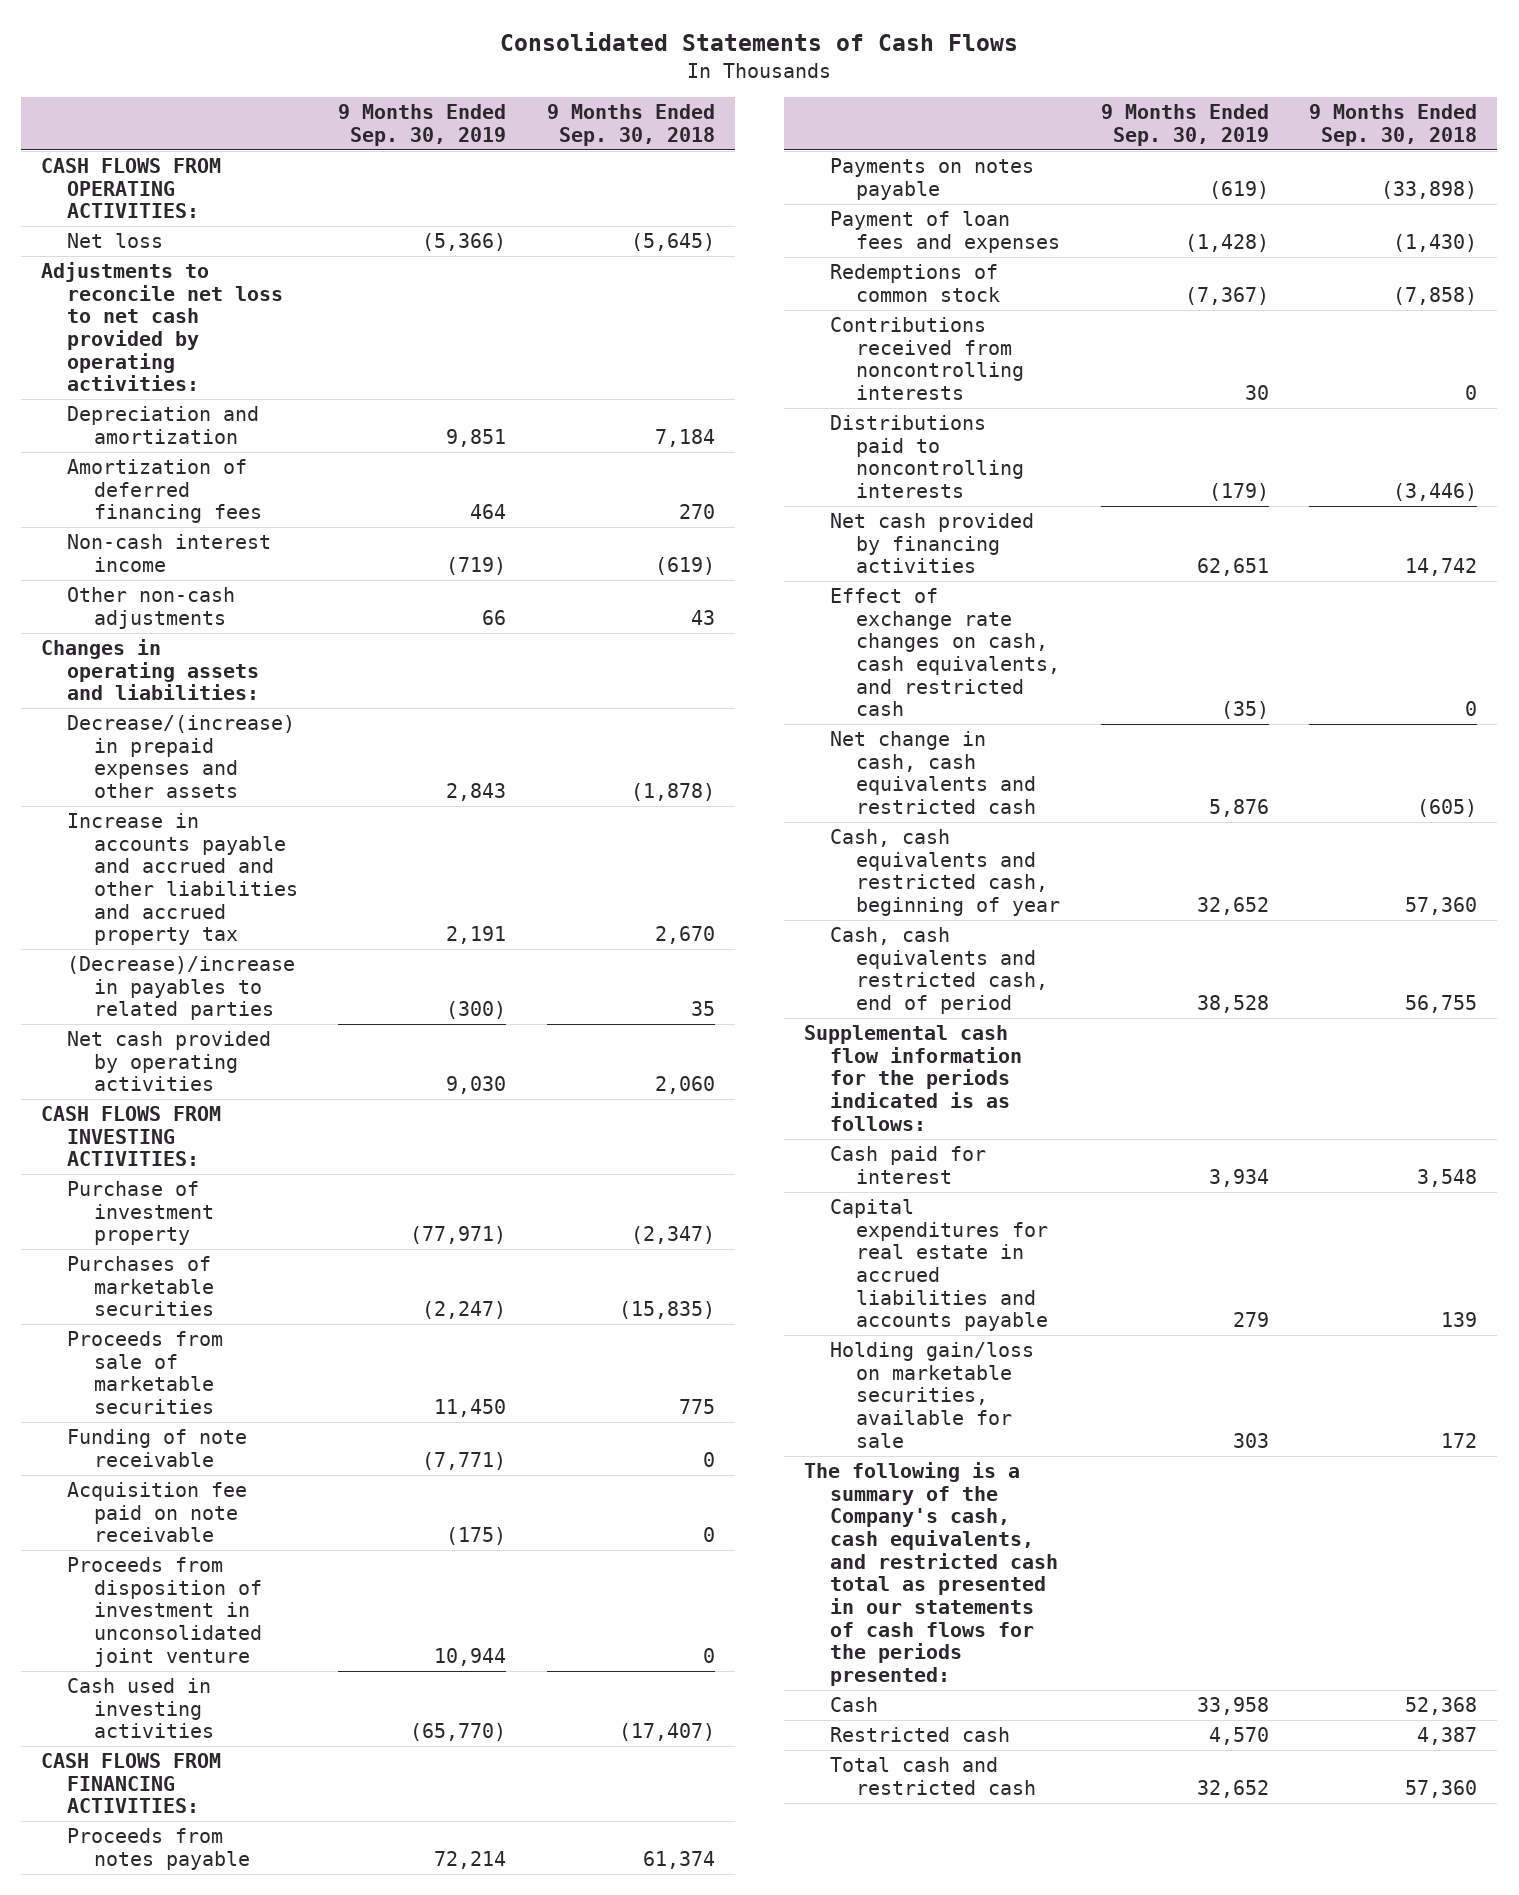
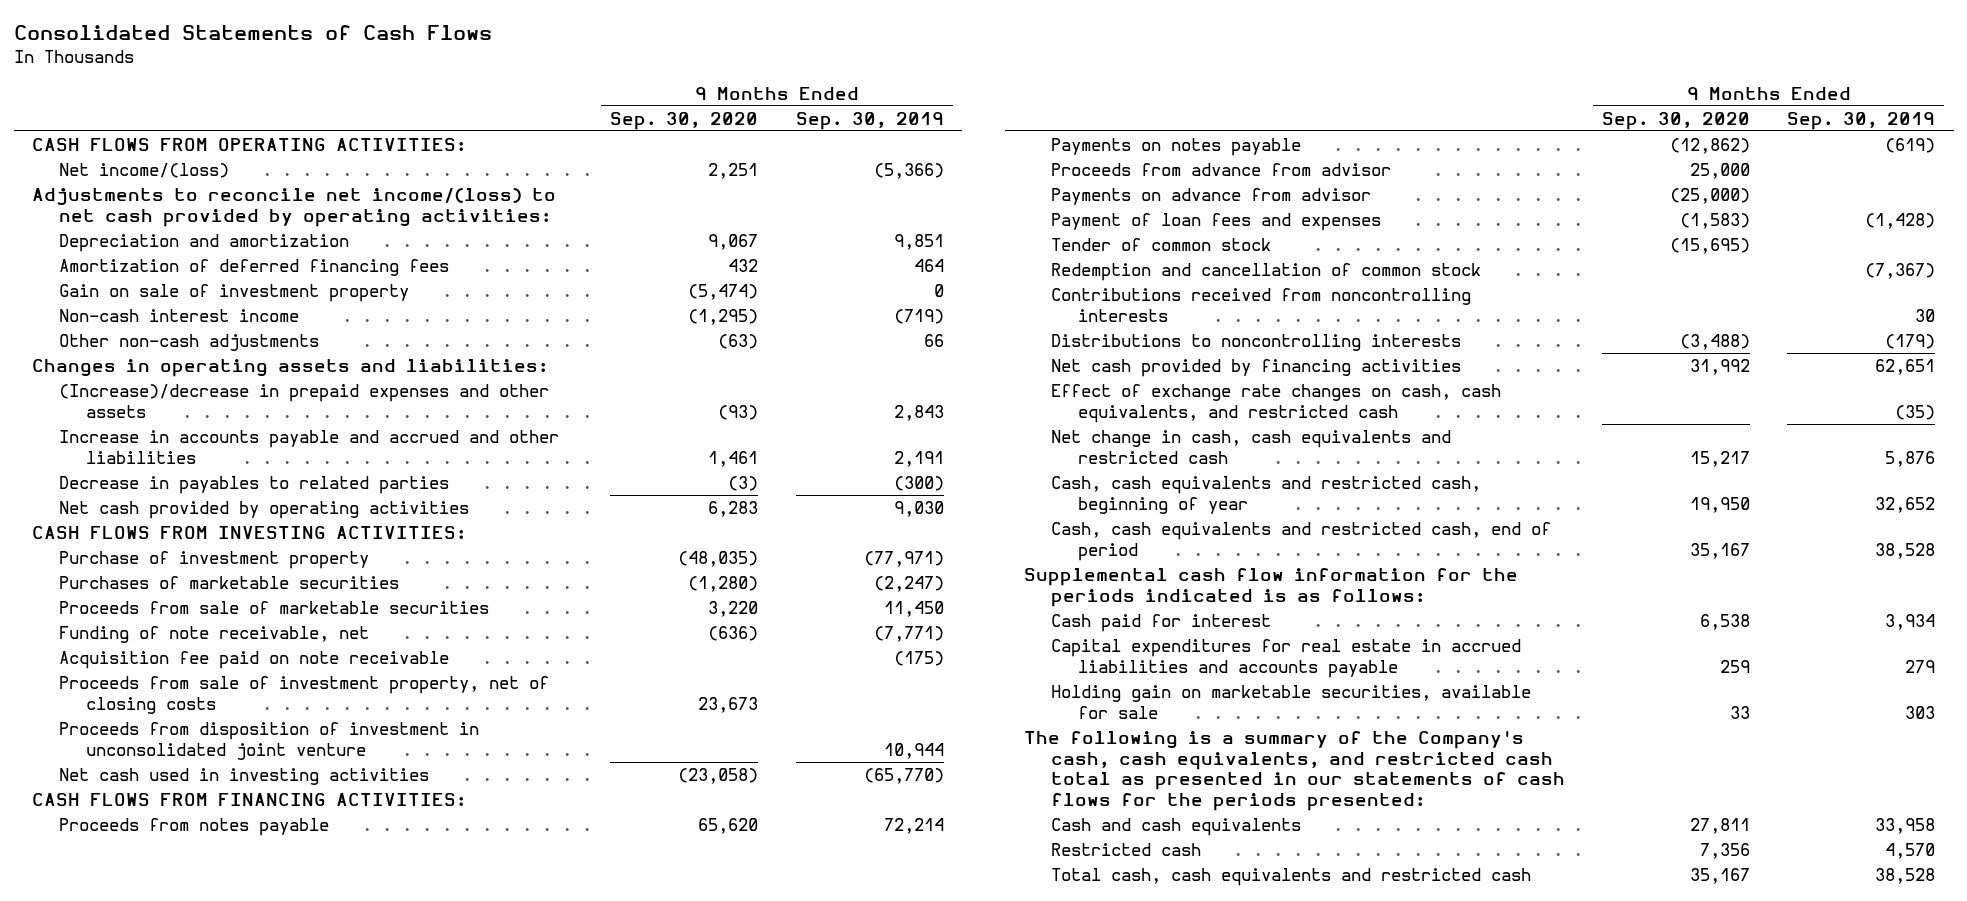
[546,104,715,146] 9 Months Ended Sep. 30, 2018 -> none
none -> [610,111,759,130] Sep. 30, 2020
[67,233,164,249] Net loss -> [59,163,230,179] Net income/(loss)
[41,262,284,392] Adjustments to reconcile net loss to net cash provided by operating activities: -> [32,188,557,227] Adjustments to reconcile net income/(loss) to net cash provided by operating activities:
none -> [59,284,410,303] Gain on sale of investment property
[67,715,296,799] Decrease/(increase) in prepaid expenses and other assets -> [59,384,550,418] (Increase)/decrease in prepaid expenses and other assets
[67,813,298,946] Increase in accounts payable and accrued and other liabilities and accrued property tax -> [59,430,560,464] Increase in accounts payable and accrued and other liabilities
[67,956,296,1021] (Decrease)/increase in payables to related parties -> [59,476,450,495] Decrease in payables to related parties
[67,1429,248,1467] Funding of note receivable -> [59,626,370,644] Funding of note receivable, net
none -> [59,676,550,714] Proceeds from sale of investment property, net of closing costs
[67,1678,214,1739] Cash used in investing activities -> [59,768,430,786] Net cash used in investing activities
none -> [1050,163,1391,177] Proceeds from advance from advisor
none -> [1050,188,1371,206] Payments on advance from advisor
none -> [1050,238,1271,252] Tender of common stock
[829,264,1001,302] Redemptions of common stock -> [1050,263,1481,282] Redemption and cancellation of common stock
[829,415,1025,499] Distributions paid to noncontrolling interests -> [1050,334,1461,352] Distributions to noncontrolling interests
[829,1342,1034,1448] Holding gain/loss on marketable securities, available for sale -> [1050,685,1531,719] Holding gain on marketable securities, available for sale
[829,1697,878,1713] Cash -> [1050,818,1301,837] Cash and cash equivalents
[829,1757,1037,1795] Total cash and restricted cash -> [1050,868,1531,887] Total cash, cash equivalents and restricted cash
[1196,1779,1269,1798] 32,652 -> [1875,868,1936,885] 38,528

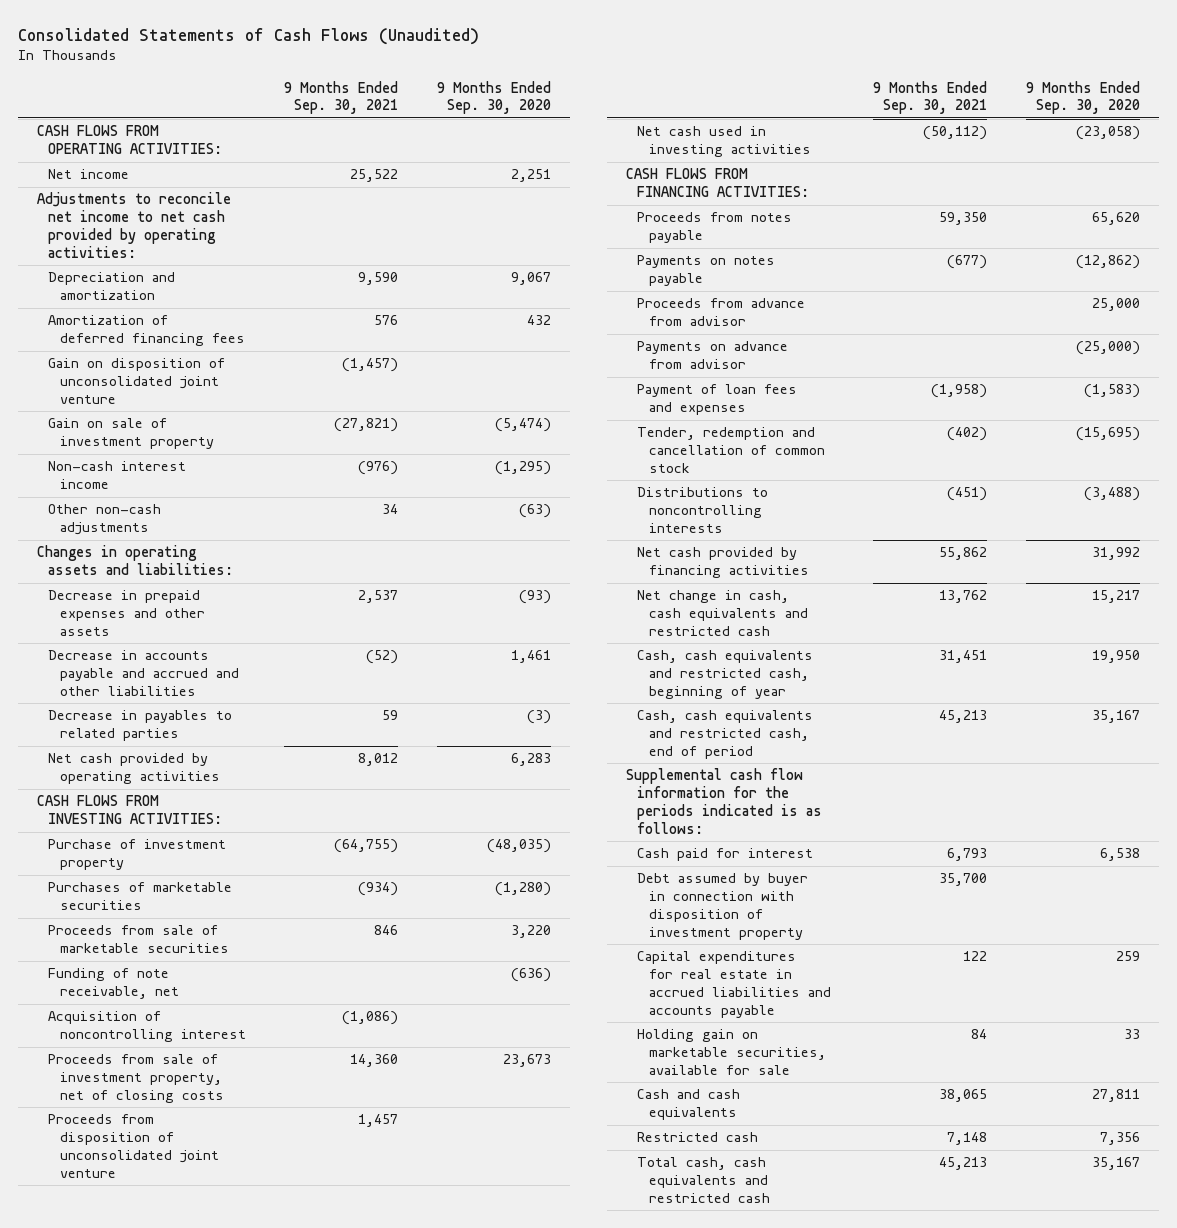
[13,25,492,41] Consolidated Statements of Cash Flows -> [17,27,479,45] Consolidated Statements of Cash Flows (Unaudited)
[795,111,944,130] Sep. 30, 2019 -> none
none -> [284,80,399,115] 9 Months Ended Sep. 30, 2021
[59,163,230,179] Net income/(loss) -> [48,169,130,180] Net income
[32,188,557,227] Adjustments to reconcile net income/(loss) to net cash provided by operating activities: -> [36,192,231,258] Adjustments to reconcile net income to net cash provided by operating activities:
none -> [48,358,226,405] Gain on disposition of unconsolidated joint venture
[59,384,550,418] (Increase)/decrease in prepaid expenses and other assets -> [48,590,206,637] Decrease in prepaid expenses and other assets
[59,430,560,464] Increase in accounts payable and accrued and other liabilities -> [48,650,240,697] Decrease in accounts payable and accrued and other liabilities
[59,651,450,670] Acquisition fee paid on note receivable -> none
none -> [48,1011,247,1043] Acquisition of noncontrolling interest
[59,722,480,760] Proceeds from disposition of investment in unconsolidated joint venture -> [48,1114,220,1178] Proceeds from disposition of unconsolidated joint venture
[1050,263,1481,282] Redemption and cancellation of common stock -> none
[1050,288,1471,322] Contributions received from noncontrolling interests -> none
[1050,238,1271,252] Tender of common stock -> [637,427,825,474] Tender, redemption and cancellation of common stock
[1050,384,1501,423] Effect of exchange rate changes on cash, cash equivalents, and restricted cash -> none
none -> [637,873,809,940] Debt assumed by buyer in connection with disposition of investment property
[1023,731,1565,812] The following is a summary of the Company's cash, cash equivalents, and restricted cash total as presented in our statements of cash flows for the periods presented: -> none

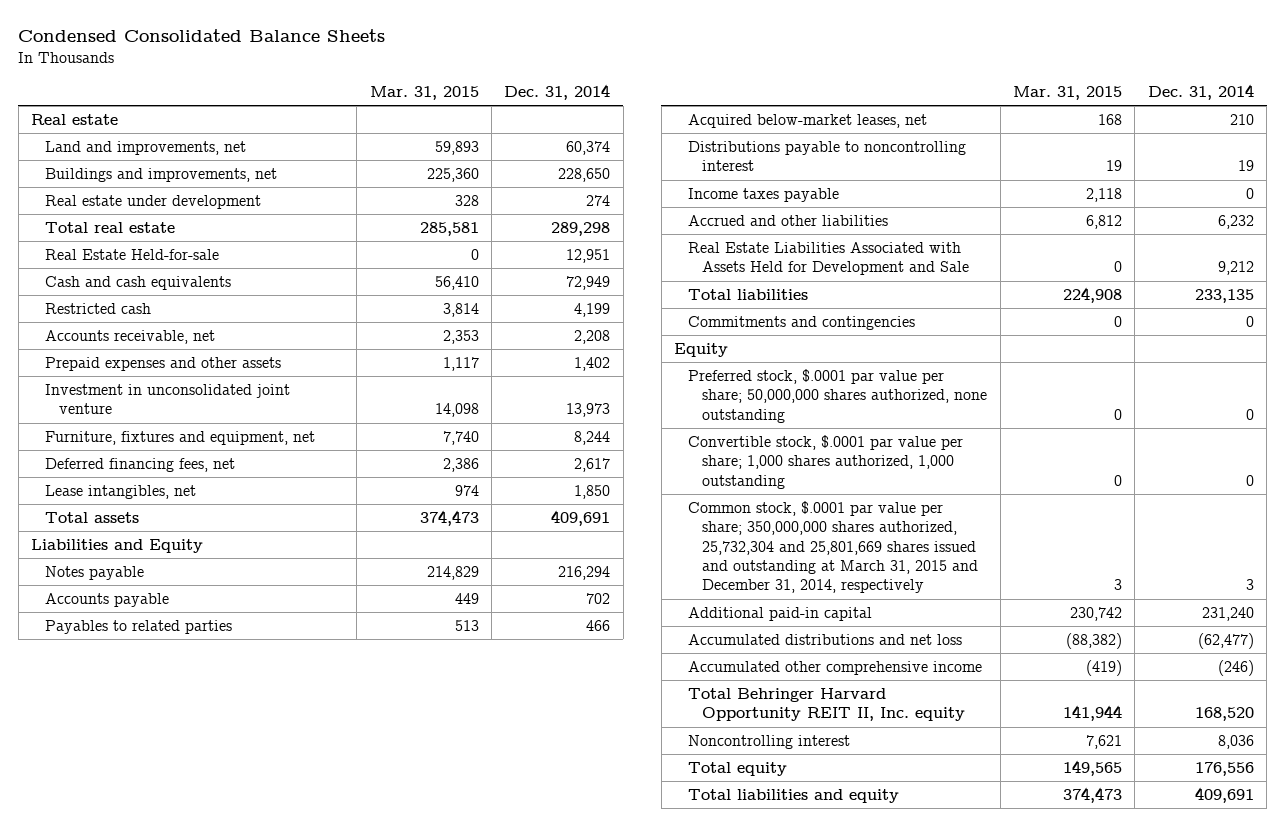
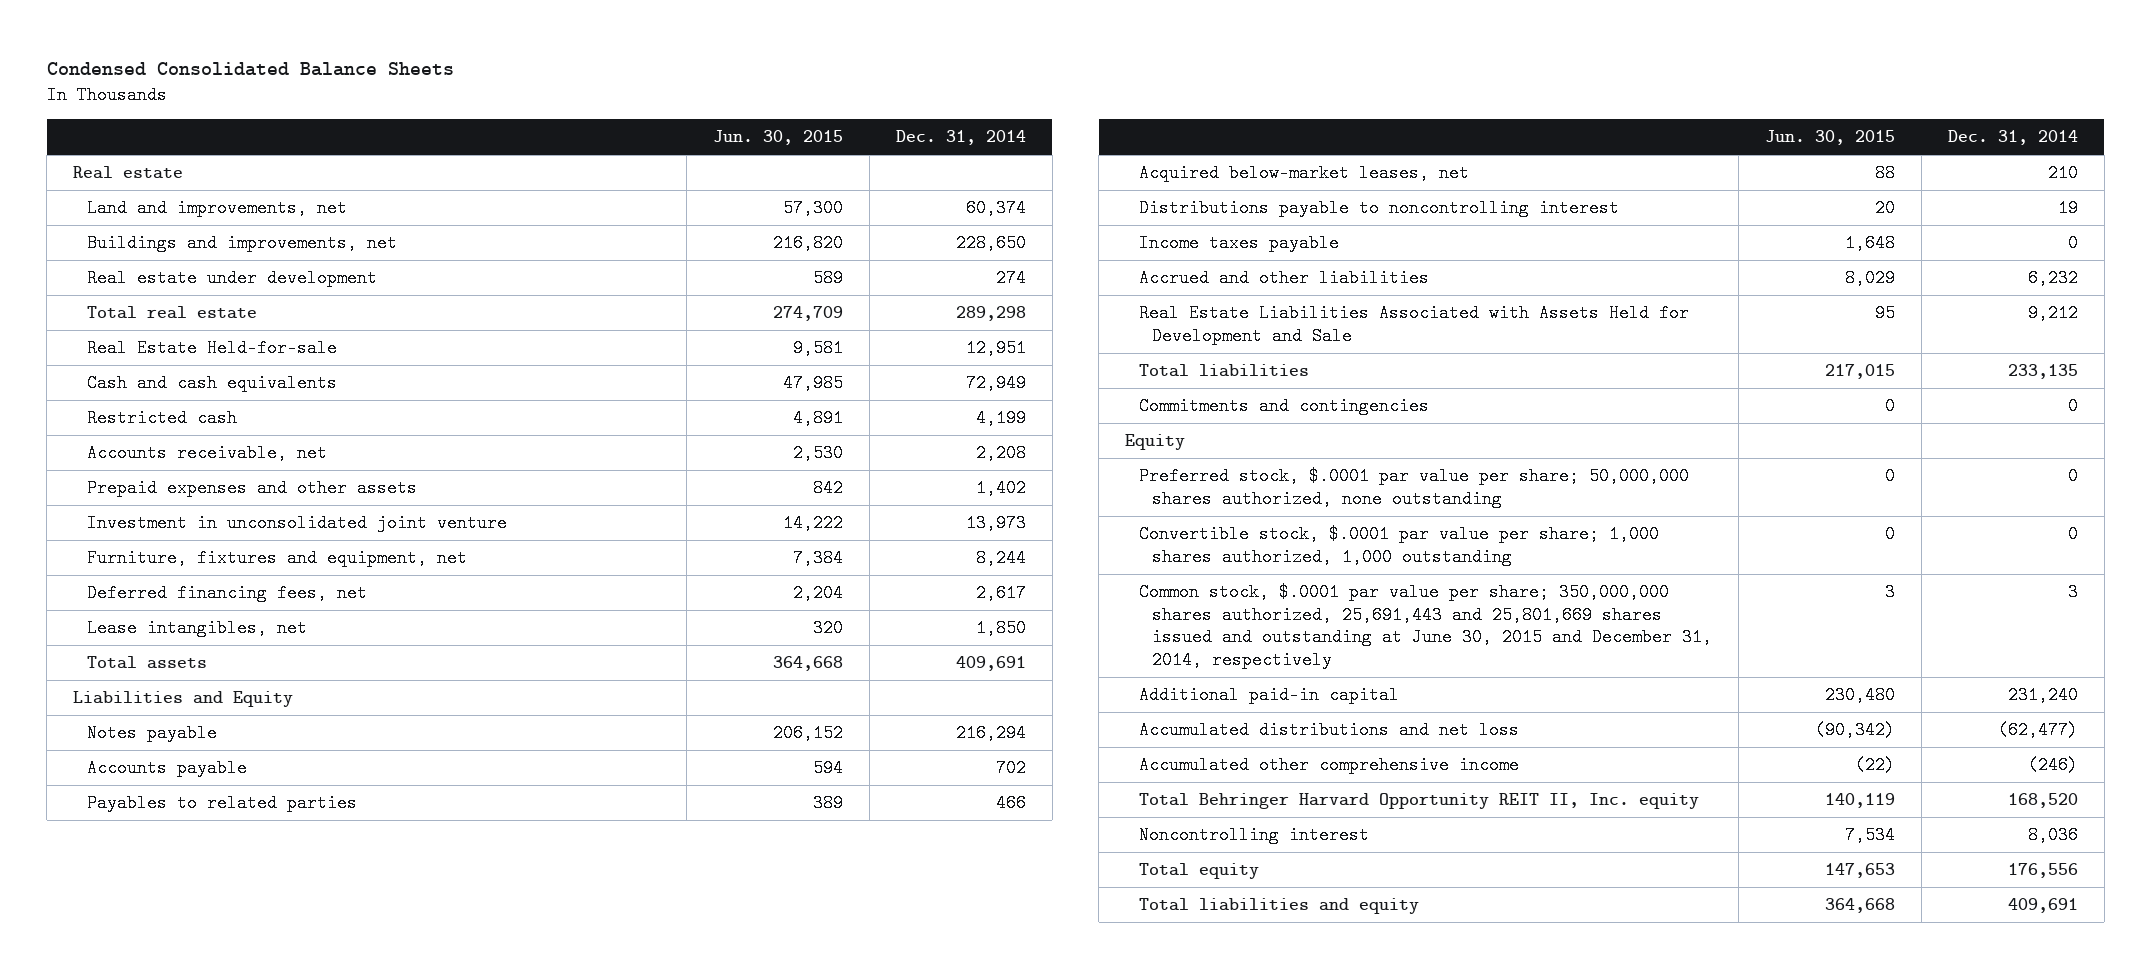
[369,85,479,100] Mar. 31, 2015 -> none
none -> [713,130,844,146] Jun. 30, 2015
[688,500,979,594] Common stock, $.0001 par value per share; 350,000,000 shares authorized, 25,732,304 and 25,801,669 shares issued and outstanding at March 31, 2015 and December 31, 2014, respectively -> [1138,583,1713,669] Common stock, $.0001 par value per share; 350,000,000 shares authorized, 25,691,443 and 25,801,669 shares issued and outstanding at June 30, 2015 and December 31, 2014, respectively

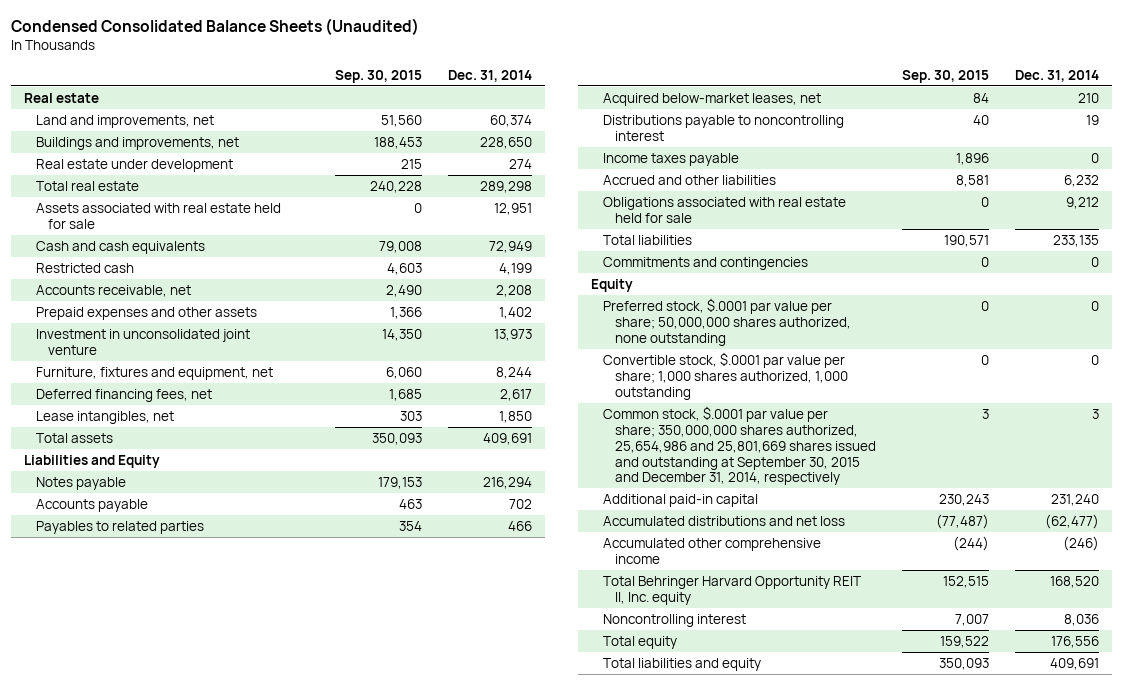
[46,62,454,77] Condensed Consolidated Balance Sheets -> [11,18,420,36] Condensed Consolidated Balance Sheets (Unaudited)
[713,130,844,146] Jun. 30, 2015 -> none
none -> [334,69,422,83] Sep. 30, 2015
[86,339,337,358] Real Estate Held-for-sale -> [36,202,282,229] Assets associated with real estate held for sale
[1138,304,1689,345] Real Estate Liabilities Associated with Assets Held for Development and Sale -> [602,196,846,223] Obligations associated with real estate held for sale
[1138,583,1713,669] Common stock, $.0001 par value per share; 350,000,000 shares authorized, 25,691,443 and 25,801,669 shares issued and outstanding at June 30, 2015 and December 31, 2014, respectively -> [602,405,876,486] Common stock, $.0001 par value per share; 350,000,000 shares authorized, 25,654,986 and 25,801,669 shares issued and outstanding at September 30, 2015 and December 31, 2014, respectively

